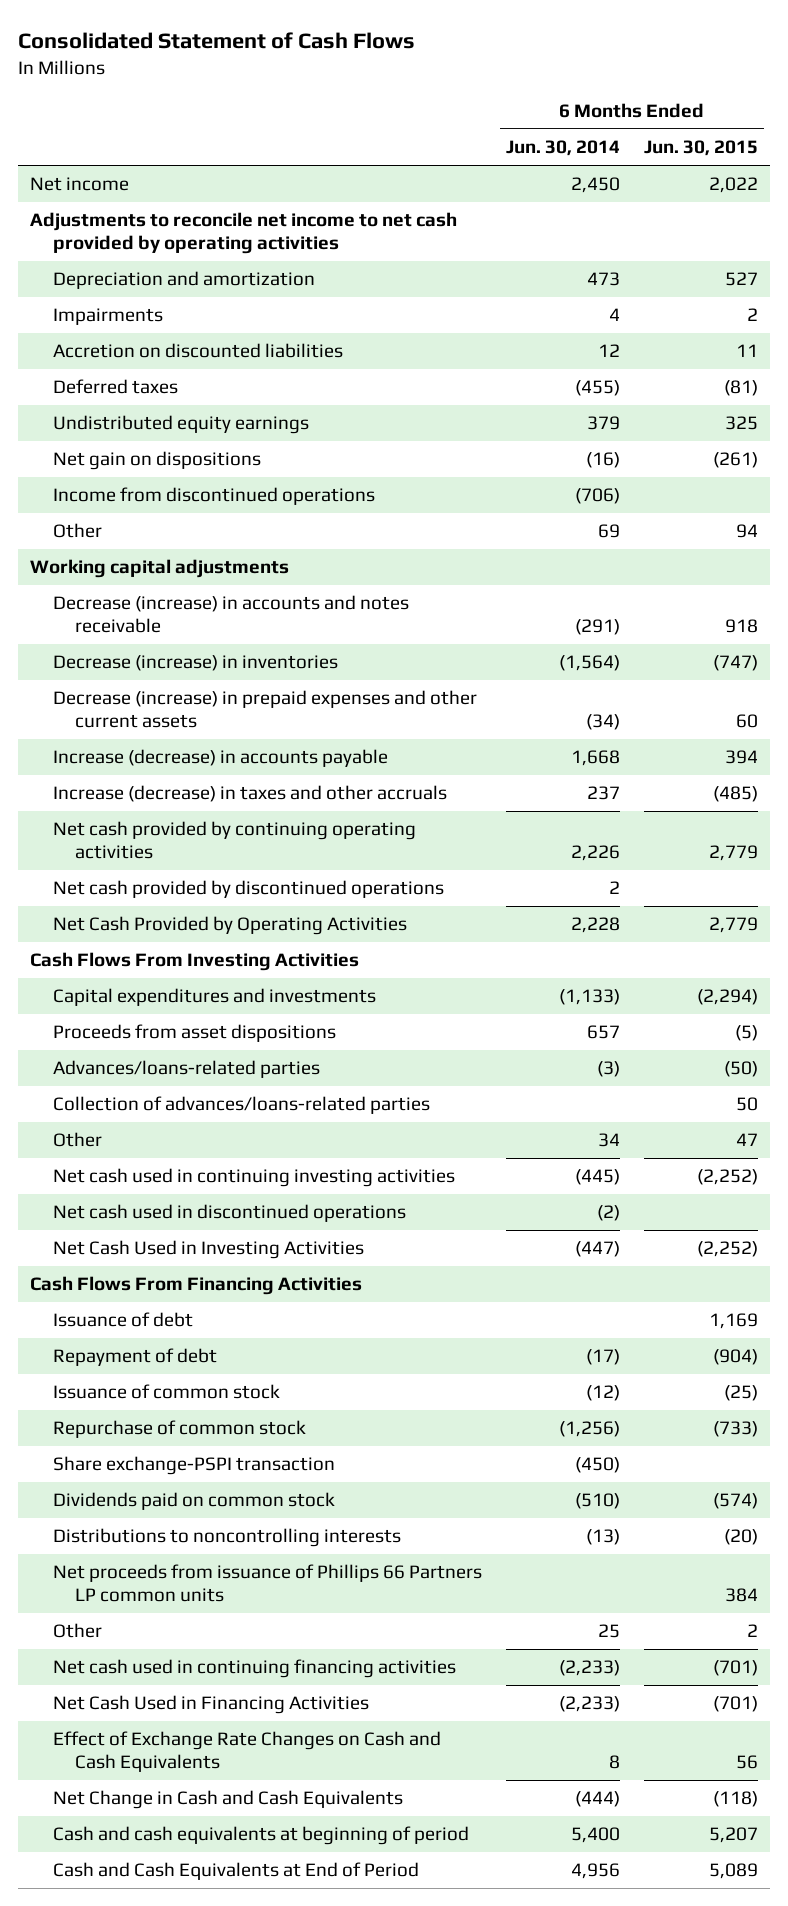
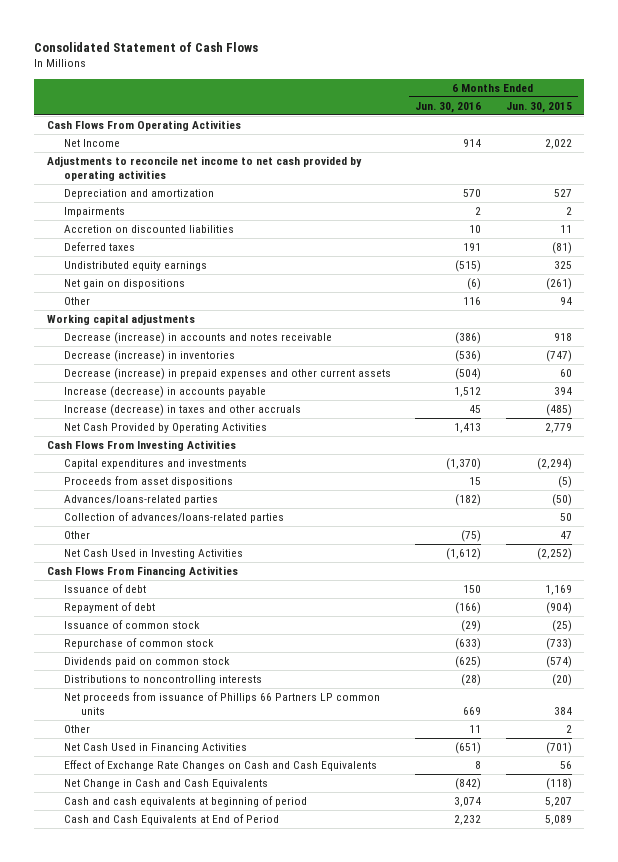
[505,140,620,157] Jun. 30, 2014 -> none
none -> [415,101,482,113] Jun. 30, 2016
none -> [46,120,241,132] Cash Flows From Operating Activities
[30,177,130,192] Net income -> [63,139,120,148] Net Income
[52,487,375,506] Income from discontinued operations -> none
[52,821,416,859] Net cash provided by continuing operating activities -> none
[52,880,444,899] Net cash provided by discontinued operations -> none
[52,1168,455,1188] Net cash used in continuing investing activities -> none
[52,1204,406,1223] Net cash used in discontinued operations -> none
[52,1456,335,1476] Share exchange-PSPI transaction -> none
[52,1659,456,1679] Net cash used in continuing financing activities -> none

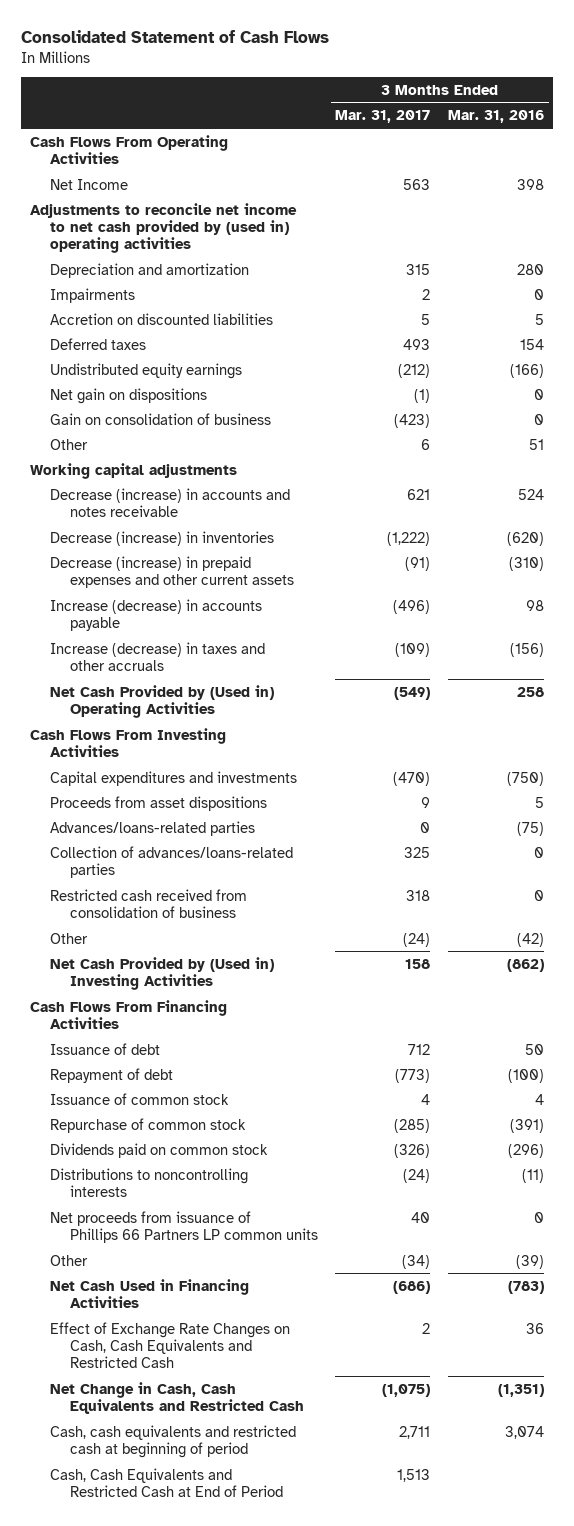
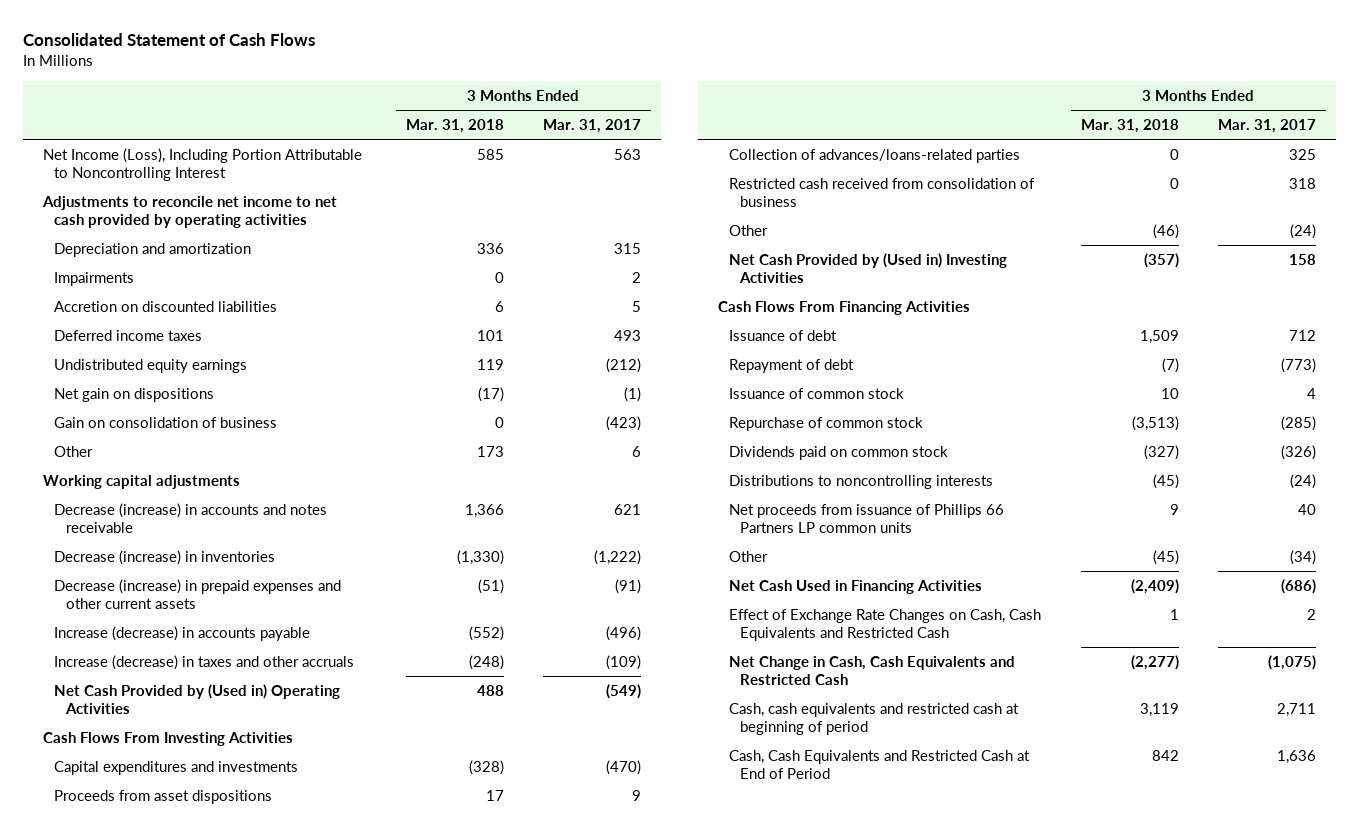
[448,110,545,124] Mar. 31, 2016 -> none
none -> [405,118,504,133] Mar. 31, 2018
[29,134,228,164] Cash Flows From Operating Activities -> none
[49,178,128,190] Net Income -> [42,147,362,181] Net Income (Loss), Including Portion Attributable to Noncontrolling Interest
[29,202,297,254] Adjustments to reconcile net income to net cash provided by (used in) operating activities -> [41,195,337,228] Adjustments to reconcile net income to net cash provided by operating activities
[49,337,146,350] Deferred taxes -> [54,329,203,341] Deferred income taxes
[49,820,255,836] Advances/loans-related parties -> none
[397,1468,431,1482] 1,513 -> [1276,749,1316,764] 1,636

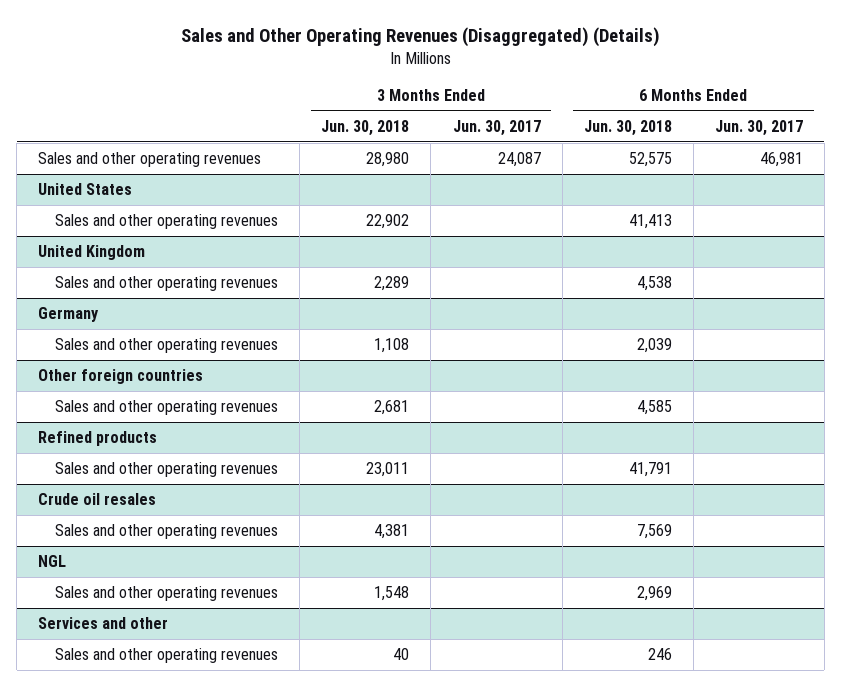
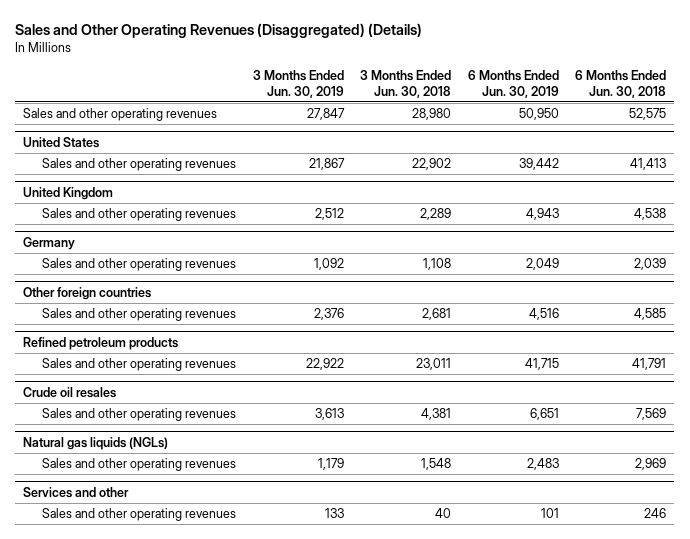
[452,119,541,136] Jun. 30, 2017 -> none
[714,119,803,136] Jun. 30, 2017 -> none
none -> [252,69,344,98] 3 Months Ended Jun. 30, 2019
none -> [467,69,559,98] 6 Months Ended Jun. 30, 2019
[38,431,158,447] Refined products -> [23,337,179,351] Refined petroleum products
[38,555,67,568] NGL -> [23,437,169,451] Natural gas liquids (NGLs)

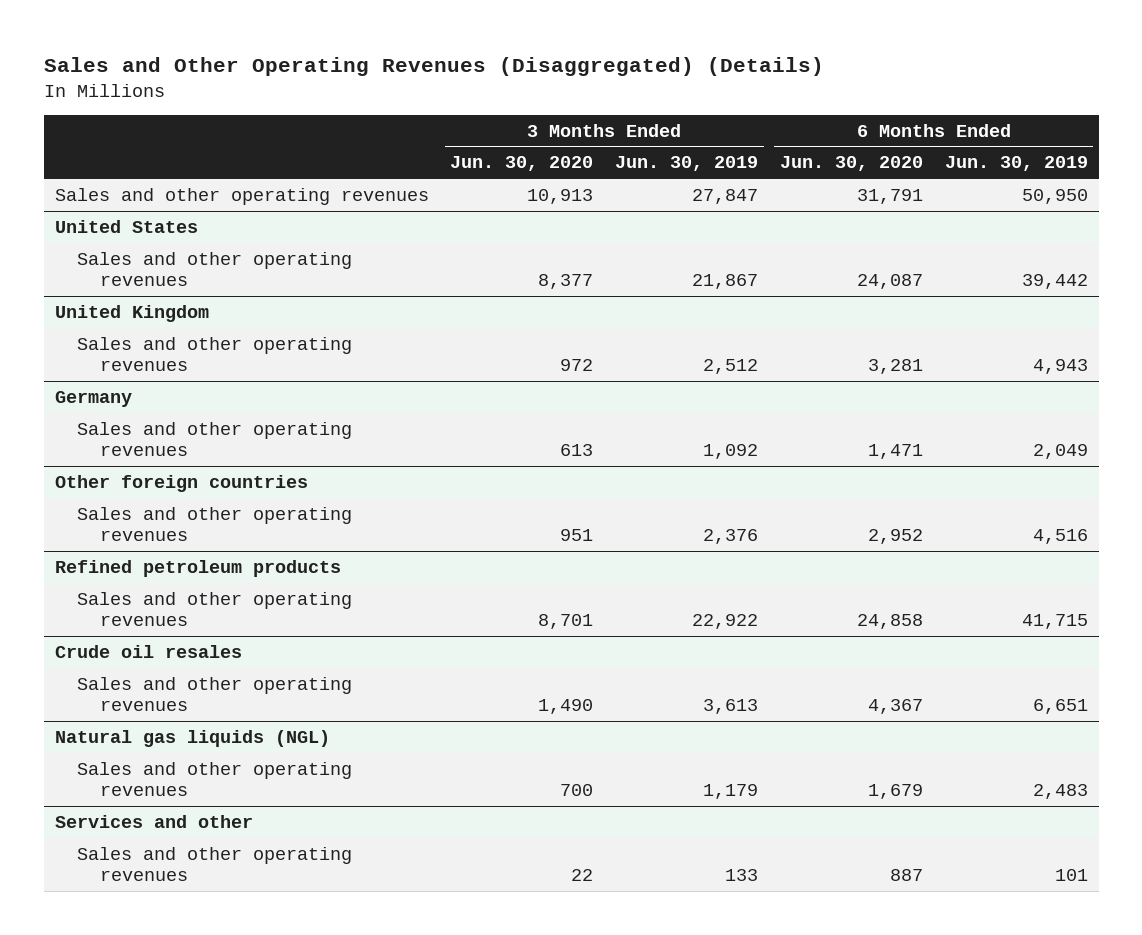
[360,69,452,98] 3 Months Ended Jun. 30, 2018 -> none
[575,69,667,98] 6 Months Ended Jun. 30, 2018 -> none
none -> [450,156,594,172] Jun. 30, 2020
none -> [779,156,923,172] Jun. 30, 2020
[23,437,169,451] Natural gas liquids (NGLs) -> [54,729,330,747] Natural gas liquids (NGL)

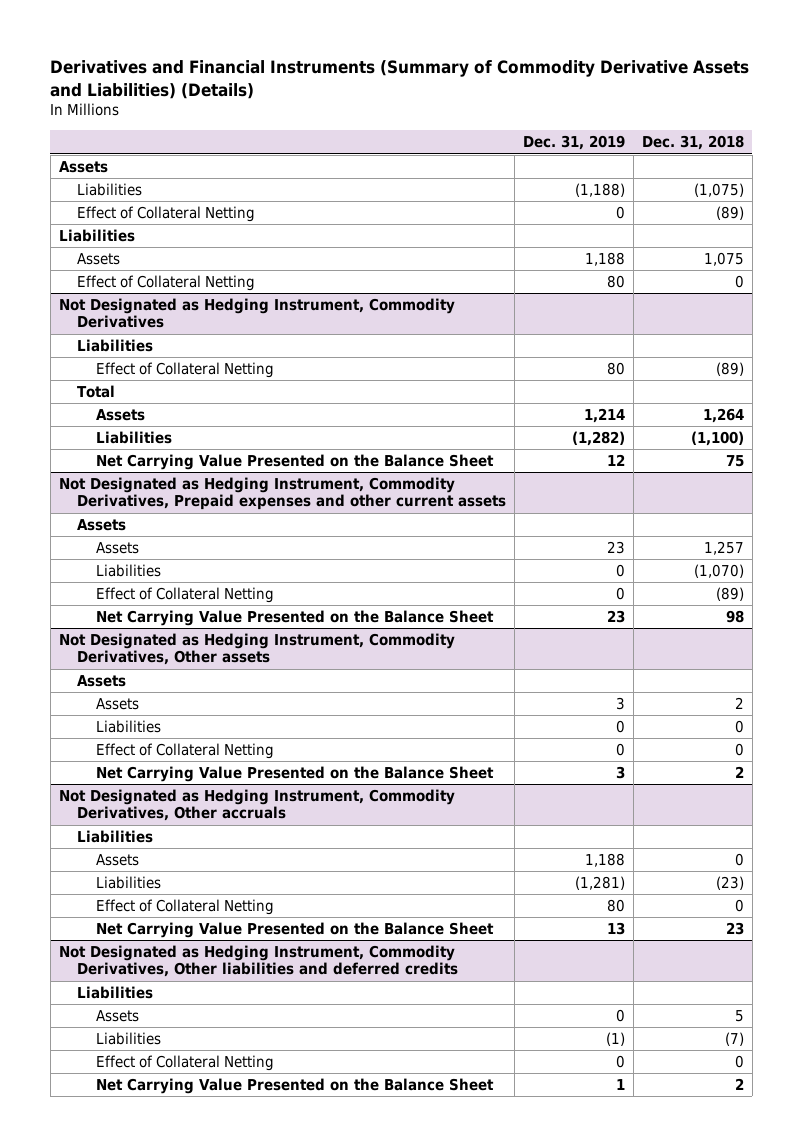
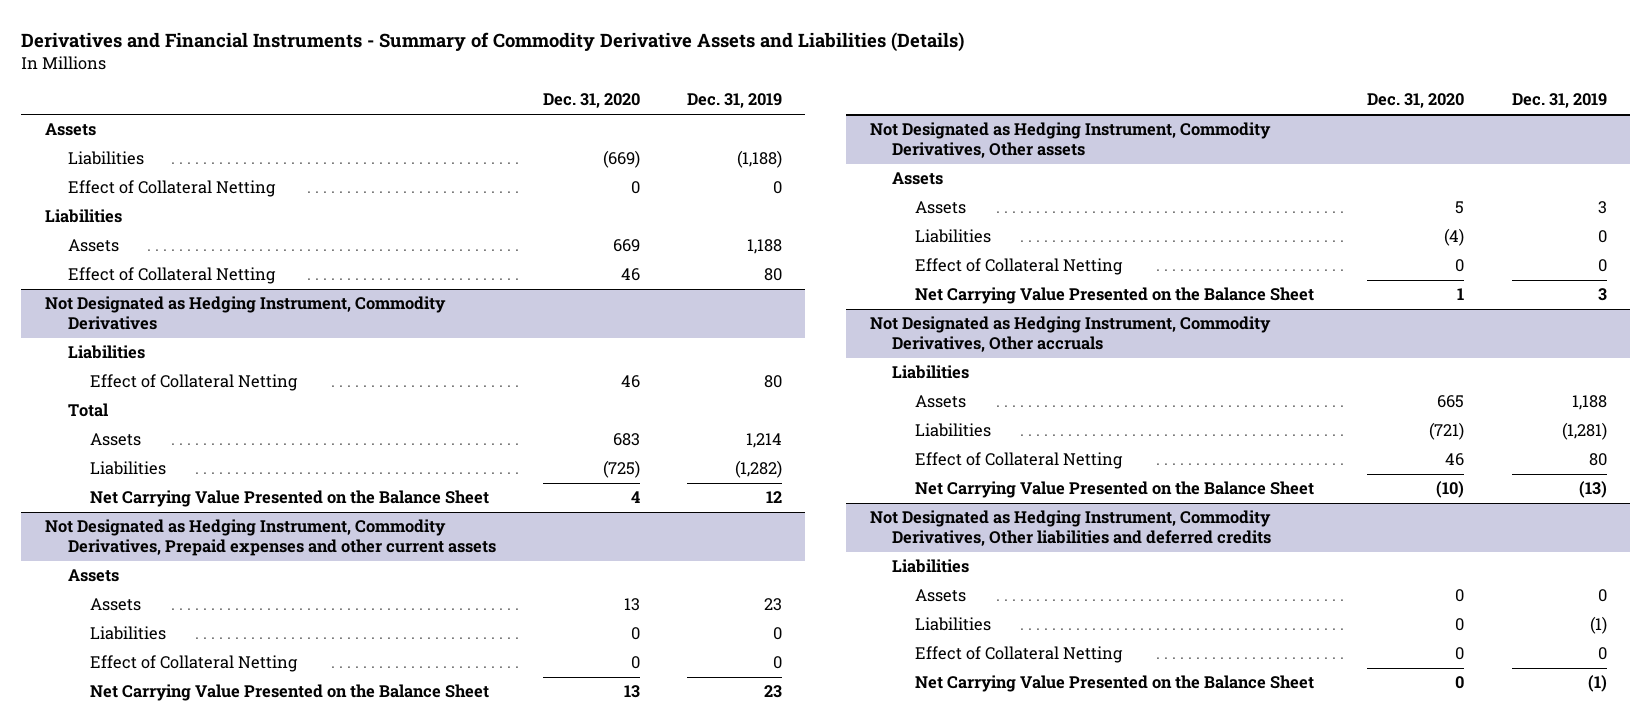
[50,59,750,99] Derivatives and Financial Instruments (Summary of Commodity Derivative Assets and Liabilities) (Details) -> [21,31,965,52] Derivatives and Financial Instruments - Summary of Commodity Derivative Assets and Liabilities (Details)
[641,135,744,151] Dec. 31, 2018 -> none
none -> [542,93,640,109] Dec. 31, 2020
[607,922,626,936] 13 -> [1578,481,1607,499] (13)
[616,1079,626,1091] 1 -> [1587,675,1607,693] (1)

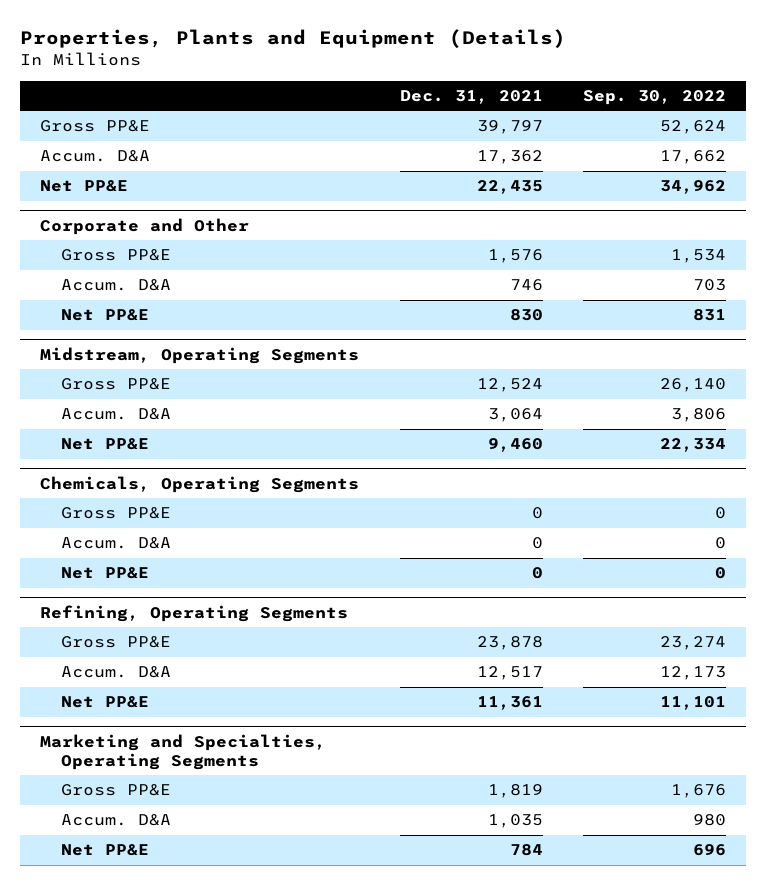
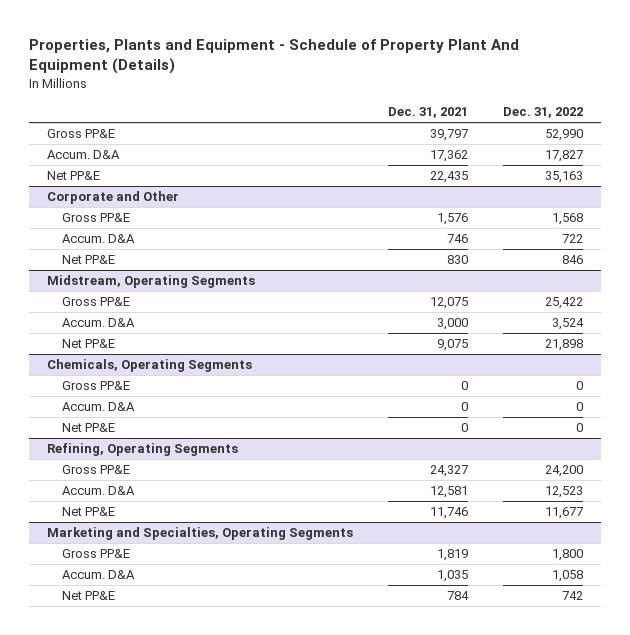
[20,29,567,49] Properties, Plants and Equipment (Details) -> [29,38,520,75] Properties, Plants and Equipment - Schedule of Property Plant And Equipment (Details)
[583,89,727,105] Sep. 30, 2022 -> none
none -> [503,107,584,119] Dec. 31, 2022
[476,378,543,393] 12,524 -> [430,297,469,310] 12,075
[487,408,543,423] 3,064 -> [437,318,469,331] 3,000
[487,438,543,453] 9,460 -> [437,339,469,352] 9,075
[476,636,543,651] 23,878 -> [430,465,469,478] 24,327
[476,666,543,681] 12,517 -> [430,486,469,499] 12,581
[476,696,543,711] 11,361 -> [430,507,469,520] 11,746

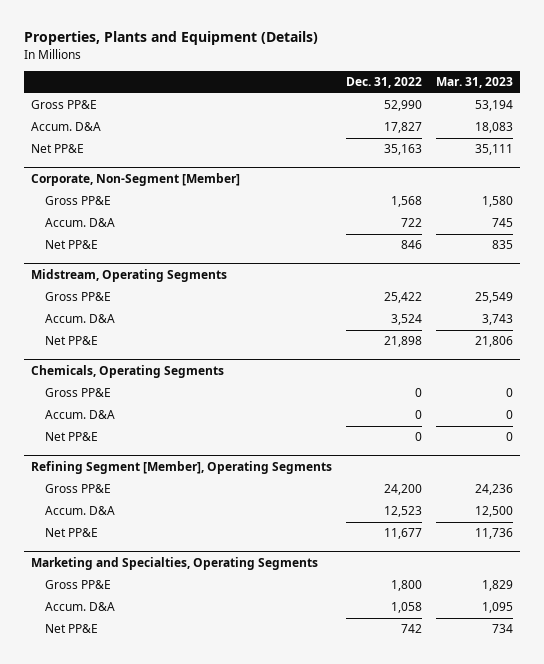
[29,38,520,75] Properties, Plants and Equipment - Schedule of Property Plant And Equipment (Details) -> [23,31,318,46] Properties, Plants and Equipment (Details)
[388,107,469,119] Dec. 31, 2021 -> none
none -> [435,77,513,89] Mar. 31, 2023
[46,191,179,205] Corporate and Other -> [30,173,240,187] Corporate, Non-Segment [Member]
[46,443,238,457] Refining, Operating Segments -> [30,461,332,475] Refining Segment [Member], Operating Segments

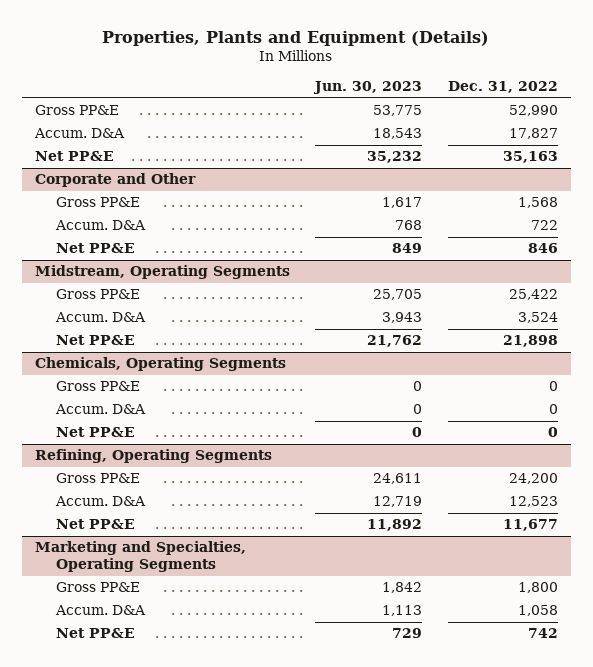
[435,77,513,89] Mar. 31, 2023 -> none
none -> [313,81,423,95] Jun. 30, 2023
[30,173,240,187] Corporate, Non-Segment [Member] -> [34,173,196,188] Corporate and Other
[30,461,332,475] Refining Segment [Member], Operating Segments -> [34,449,272,464] Refining, Operating Segments

